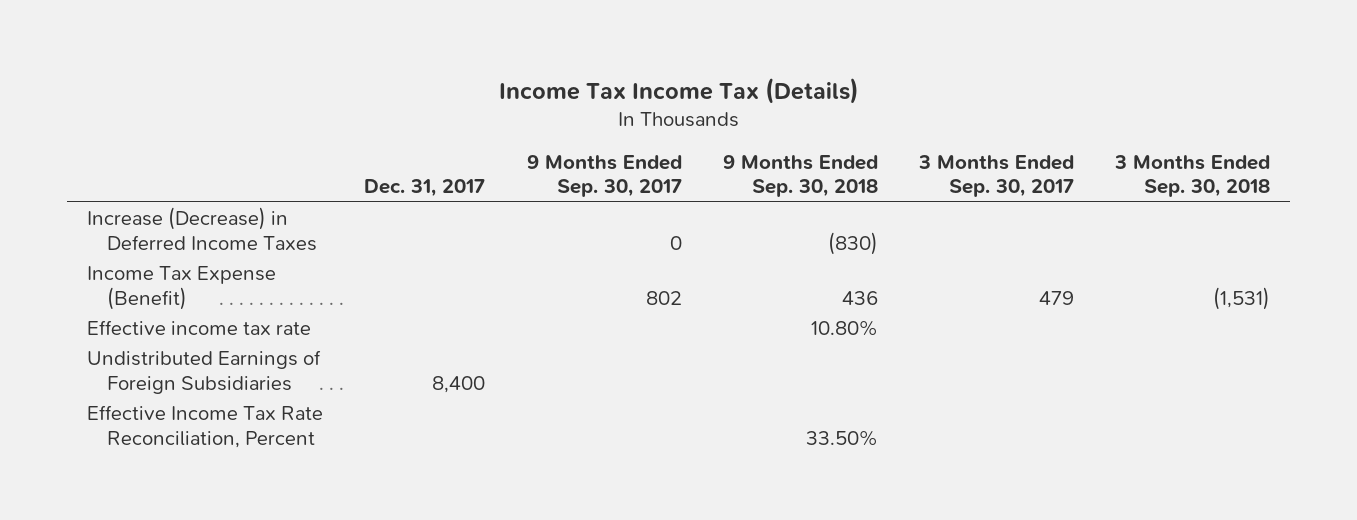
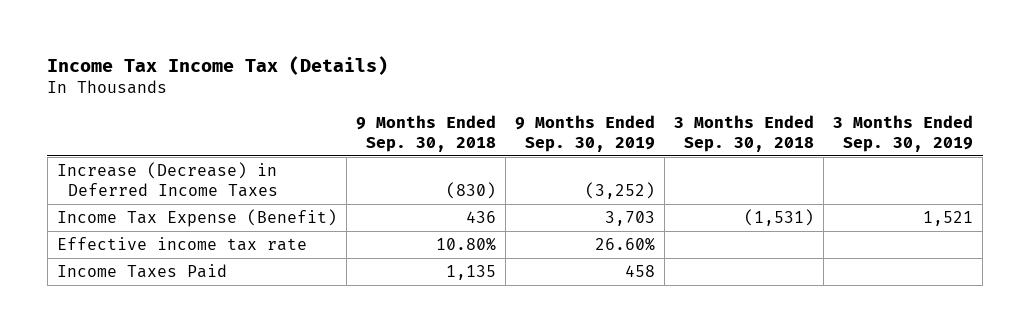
[364,179,486,198] Dec. 31, 2017 -> none
[526,155,682,198] 9 Months Ended Sep. 30, 2017 -> none
[917,155,1074,198] 3 Months Ended Sep. 30, 2017 -> none
none -> [514,114,655,152] 9 Months Ended Sep. 30, 2019
none -> [833,114,974,152] 3 Months Ended Sep. 30, 2019
[87,350,322,394] Undistributed Earnings of Foreign Subsidiaries -> none
[87,405,324,448] Effective Income Tax Rate Reconciliation, Percent -> none
none -> [56,263,227,278] Income Taxes Paid

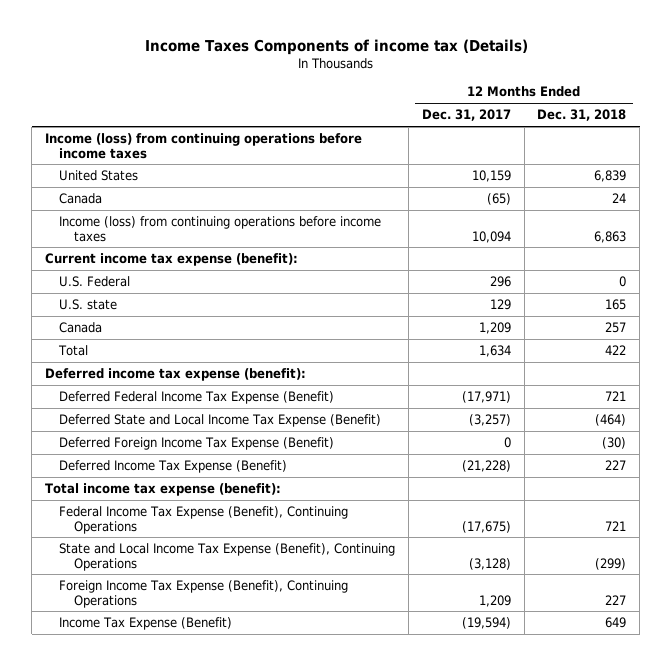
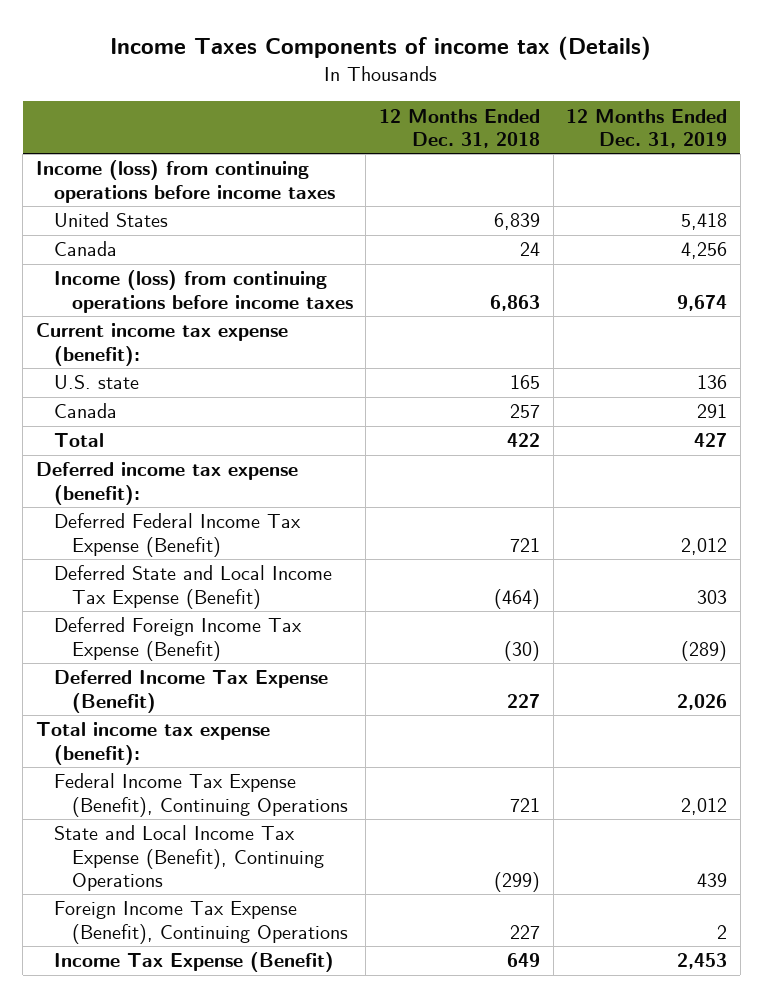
[421,109,511,122] Dec. 31, 2017 -> none
none -> [566,108,728,148] 12 Months Ended Dec. 31, 2019
[59,275,131,287] U.S. Federal -> none

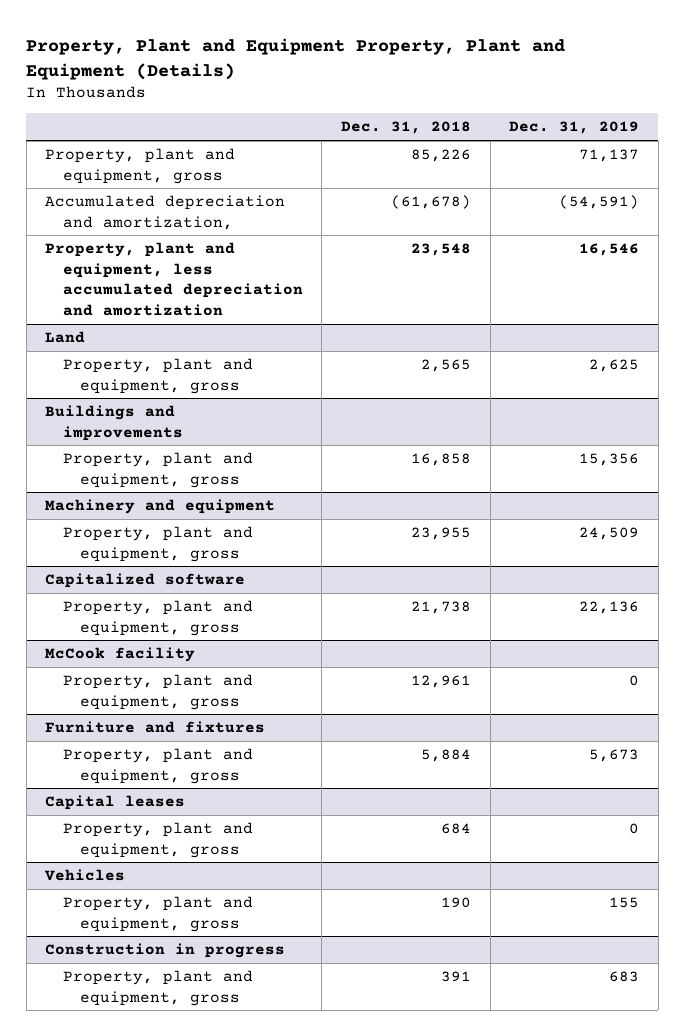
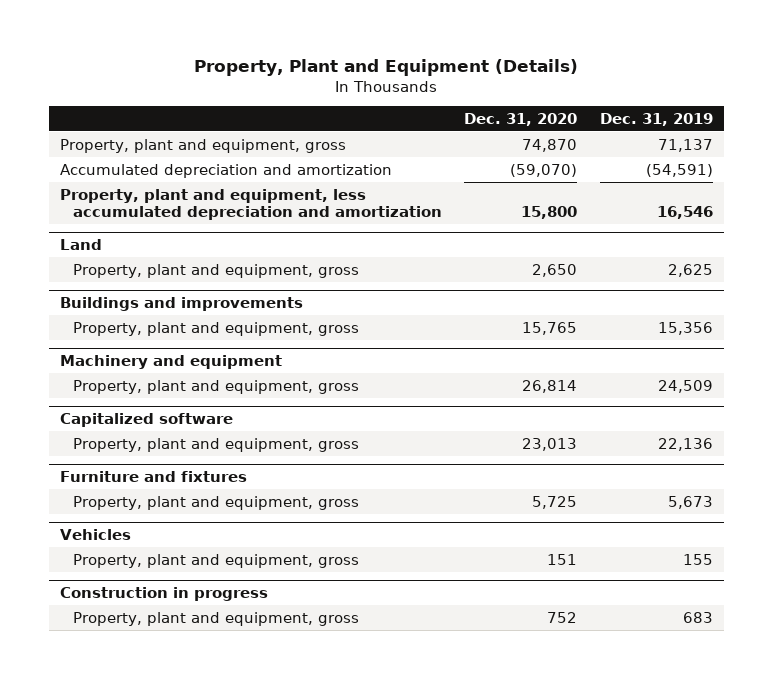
[26,38,566,80] Property, Plant and Equipment Property, Plant and Equipment (Details) -> [194,58,579,76] Property, Plant and Equipment (Details)
[340,121,471,135] Dec. 31, 2018 -> none
none -> [464,112,578,126] Dec. 31, 2020
[45,195,286,230] Accumulated depreciation and amortization, -> [60,163,393,178] Accumulated depreciation and amortization
[45,647,196,663] McCook facility -> none
[62,674,253,710] Property, plant and equipment, gross -> none
[45,795,186,811] Capital leases -> none
[62,822,253,858] Property, plant and equipment, gross -> none

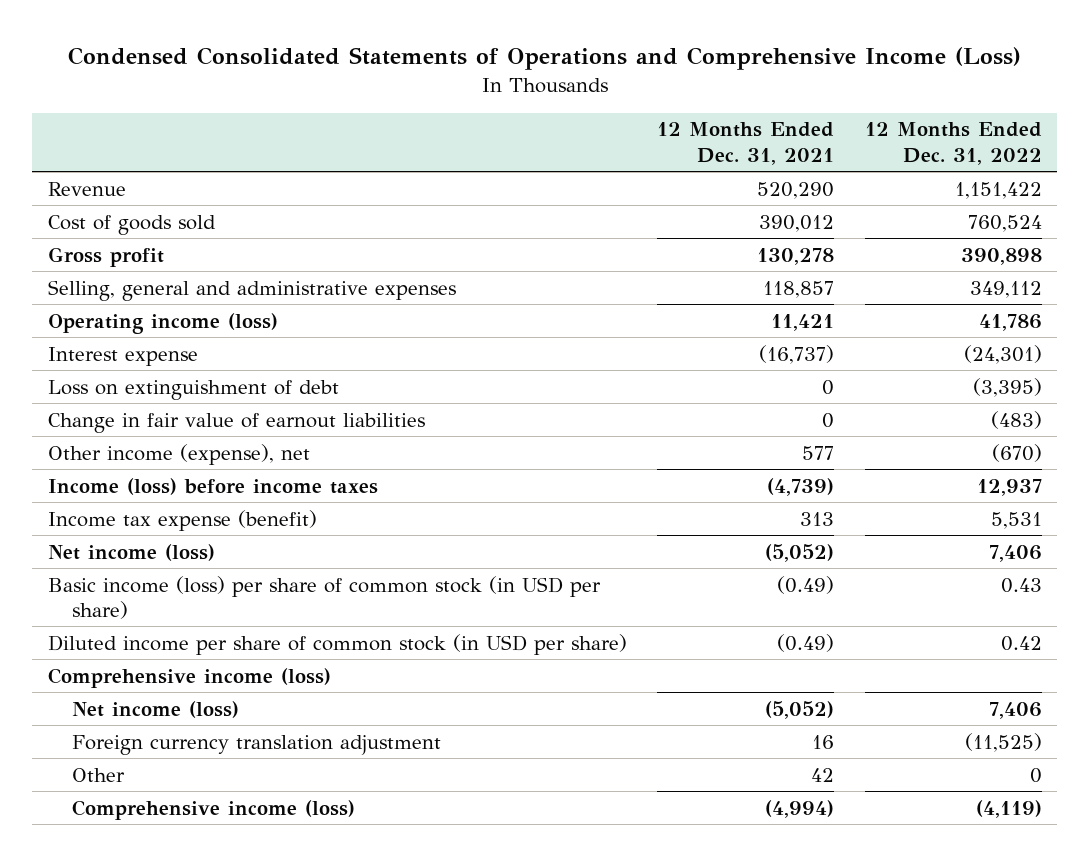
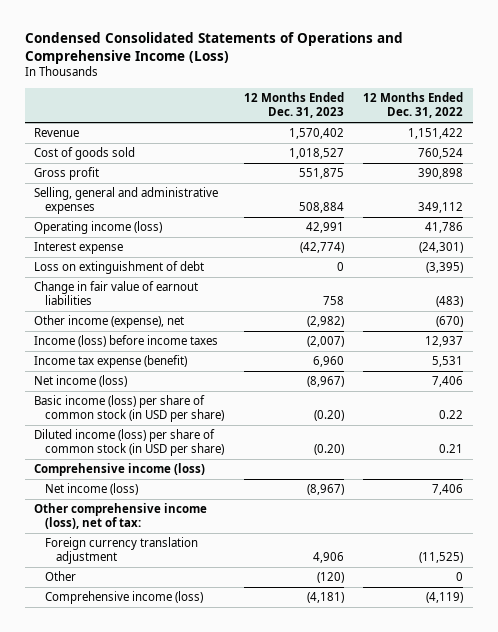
[657,122,835,165] 12 Months Ended Dec. 31, 2021 -> none
none -> [243,92,344,119] 12 Months Ended Dec. 31, 2023
[1000,577,1042,593] 0.43 -> [439,410,464,420] 0.22
[47,633,627,655] Diluted income per share of common stock (in USD per share) -> [34,429,225,457] Diluted income (loss) per share of common stock (in USD per share)
[1000,635,1042,651] 0.42 -> [439,444,464,454] 0.21
none -> [34,503,208,530] Other comprehensive income (loss), net of tax:

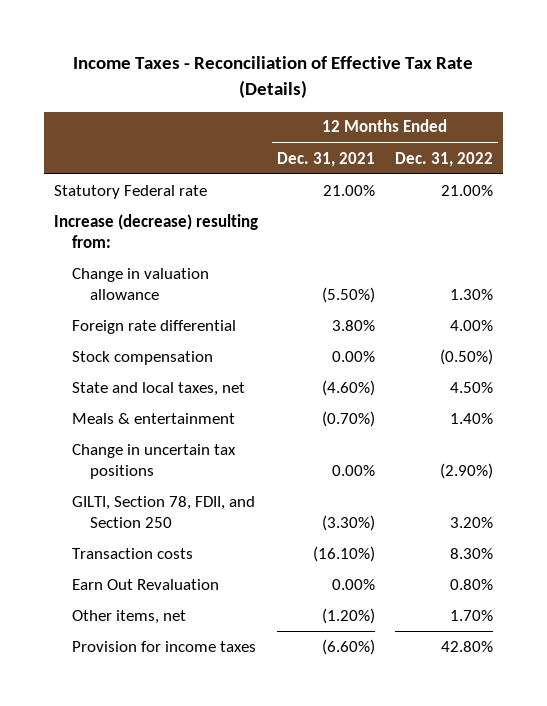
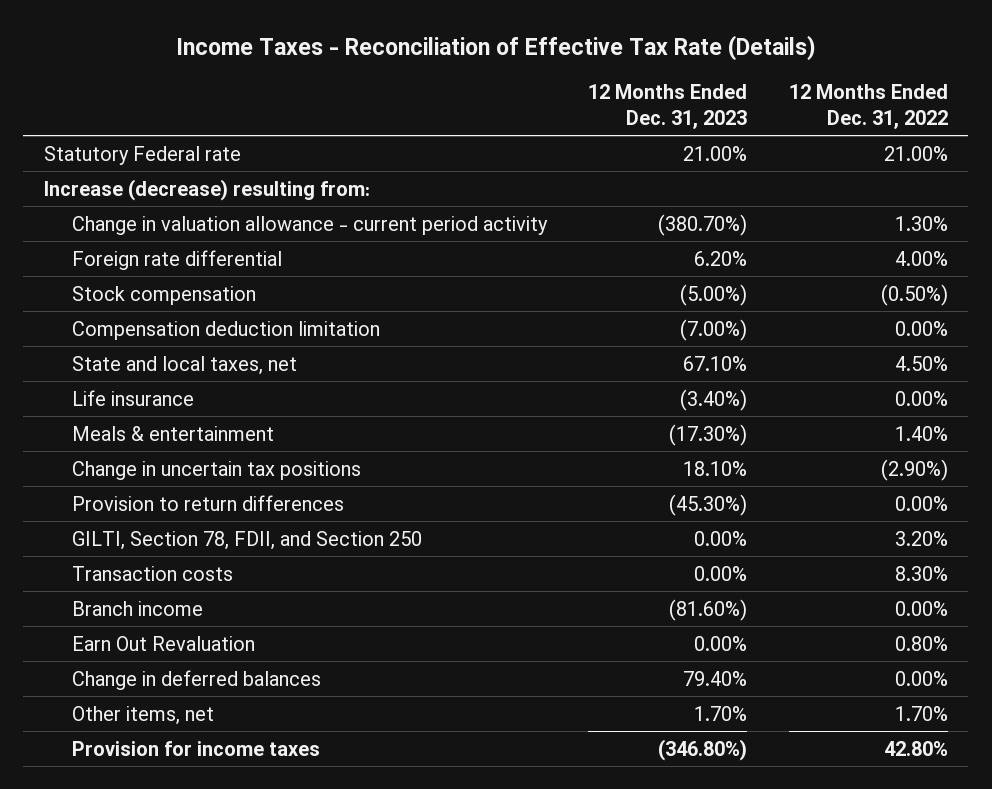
[277,151,376,167] Dec. 31, 2021 -> none
none -> [588,84,748,129] 12 Months Ended Dec. 31, 2023
[71,267,209,301] Change in valuation allowance -> [72,215,549,235] Change in valuation allowance - current period activity
none -> [72,320,381,340] Compensation deduction limitation
none -> [72,389,195,406] Life insurance
none -> [72,494,345,511] Provision to return differences
none -> [72,600,204,616] Branch income
none -> [72,669,322,690] Change in deferred balances

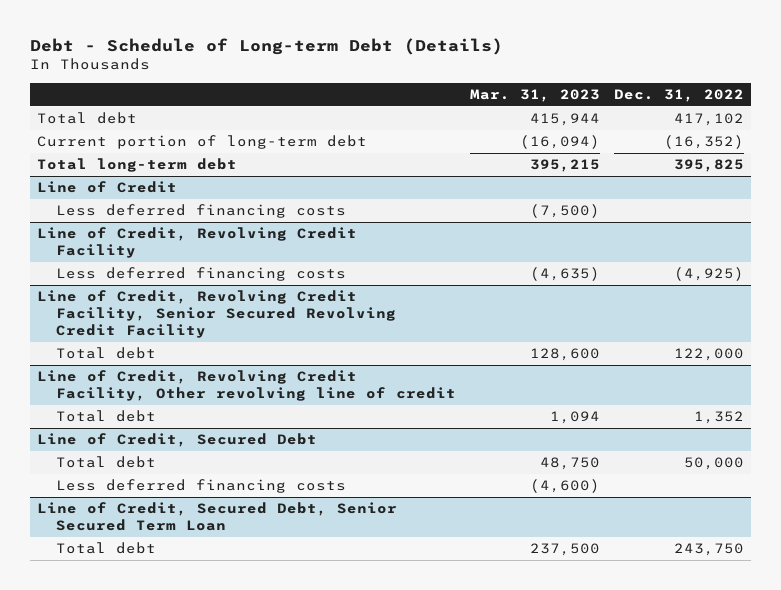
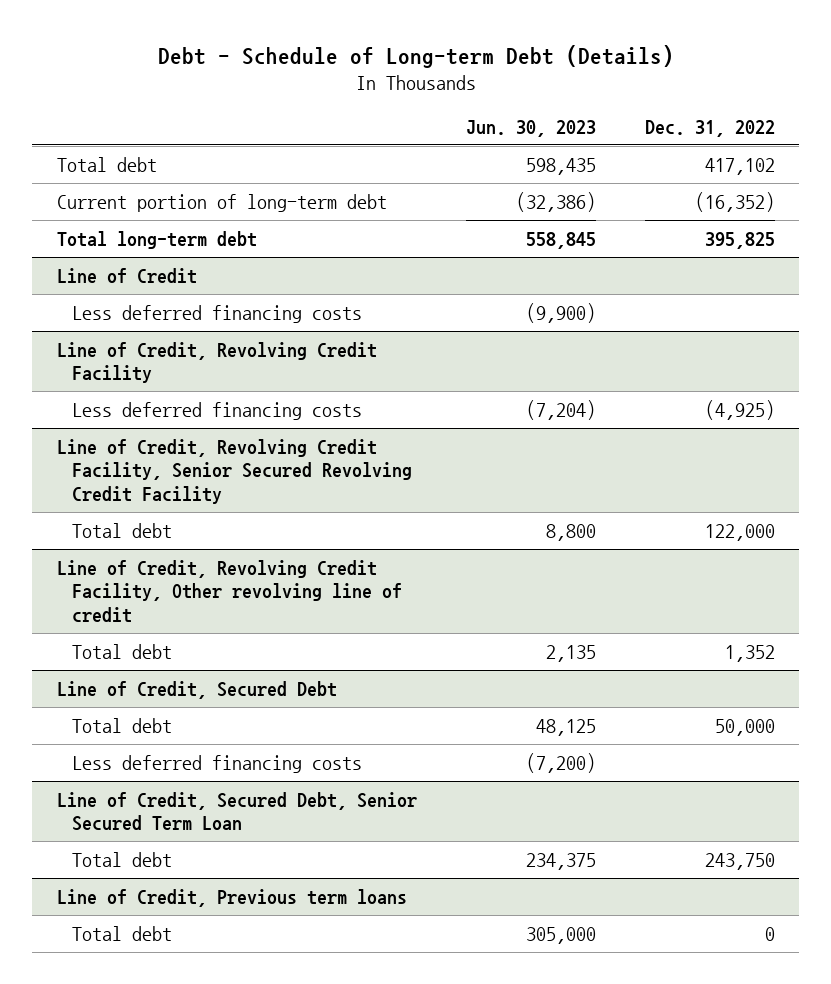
[470,88,601,102] Mar. 31, 2023 -> none
none -> [465,119,596,137] Jun. 30, 2023
none -> [56,888,407,907] Line of Credit, Previous term loans
none -> [72,925,173,941] Total debt

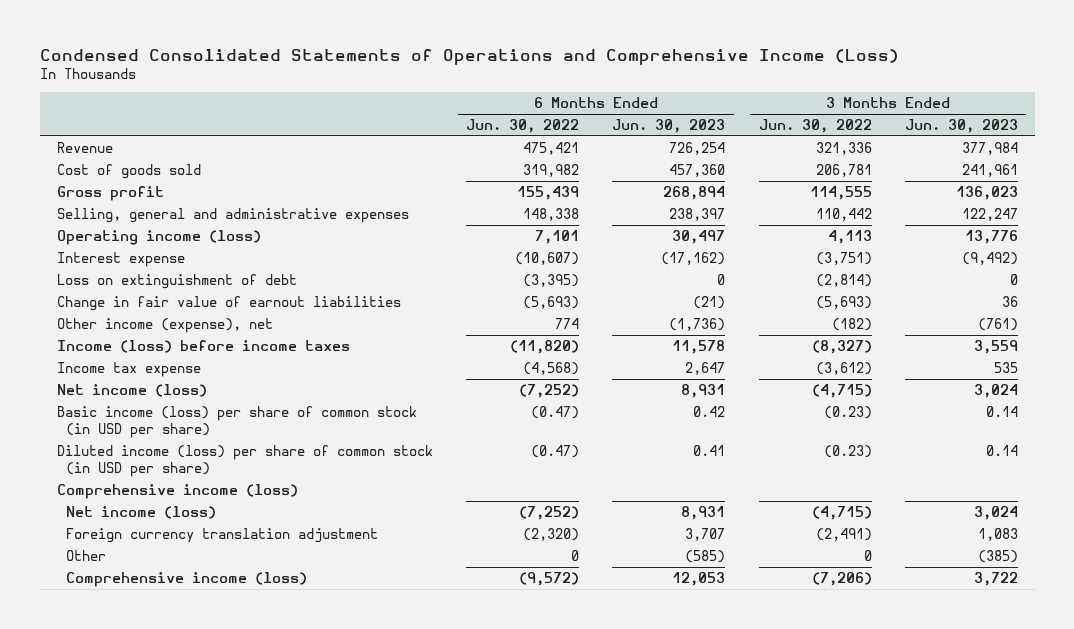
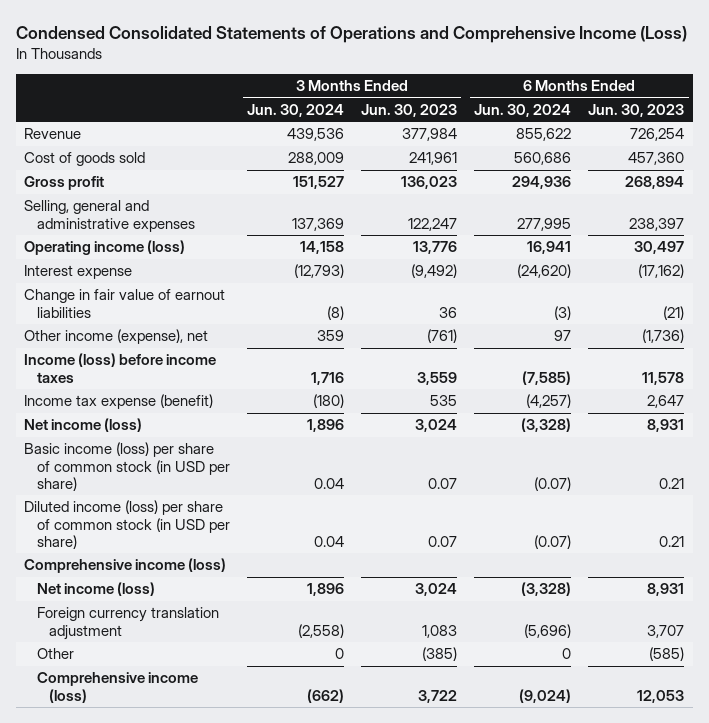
[465,119,579,134] Jun. 30, 2022 -> none
[758,119,872,134] Jun. 30, 2022 -> none
none -> [247,103,345,117] Jun. 30, 2024
none -> [474,103,572,117] Jun. 30, 2024
[56,274,297,290] Loss on extinguishment of debt -> none
[56,362,201,378] Income tax expense -> [24,394,214,410] Income tax expense (benefit)
[693,406,726,418] 0.42 -> [659,477,685,489] 0.21
[985,406,1018,418] 0.14 -> [428,477,458,489] 0.07
[693,445,726,457] 0.41 -> [659,535,685,547] 0.21
[985,445,1018,457] 0.14 -> [428,535,458,547] 0.07

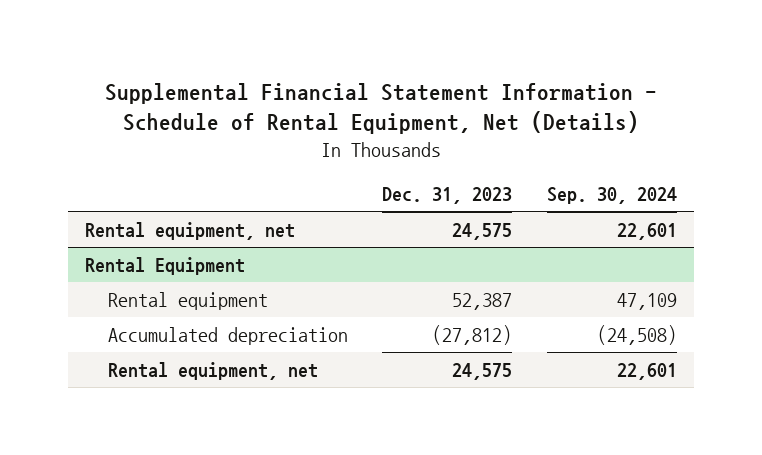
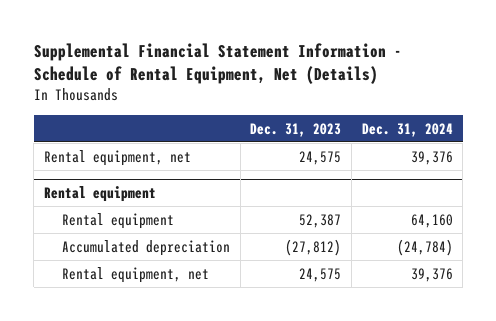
[546,186,677,204] Sep. 30, 2024 -> none
none -> [361,122,453,137] Dec. 31, 2024
[85,256,246,275] Rental Equipment -> [43,185,156,202] Rental equipment

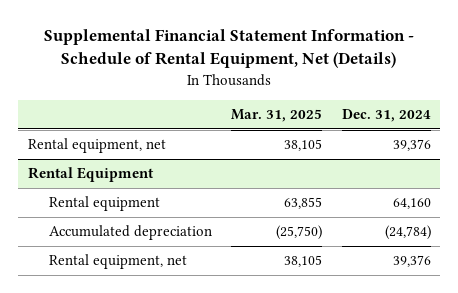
[250,122,342,137] Dec. 31, 2023 -> none
none -> [231,109,323,123] Mar. 31, 2025
[43,185,156,202] Rental equipment -> [27,167,154,183] Rental Equipment

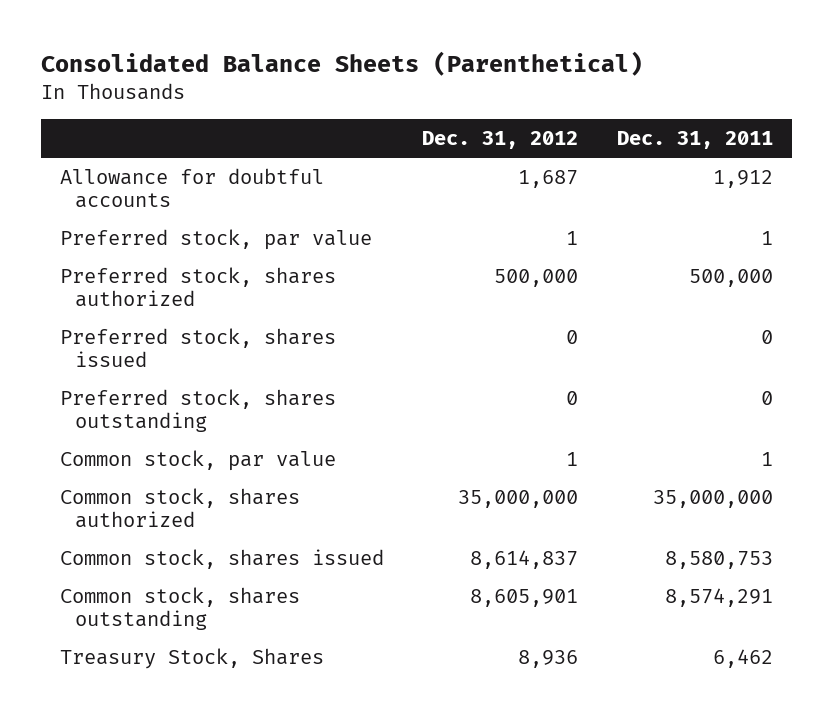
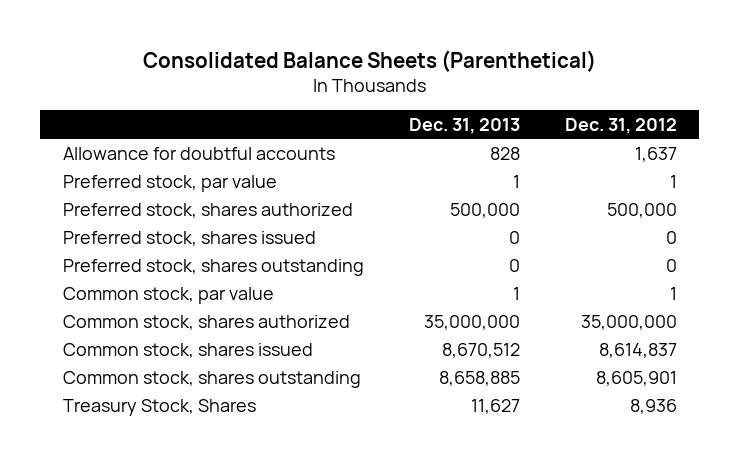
[616,130,773,149] Dec. 31, 2011 -> none
none -> [408,117,520,134] Dec. 31, 2013
[518,170,579,189] 1,687 -> [634,146,677,162] 1,637

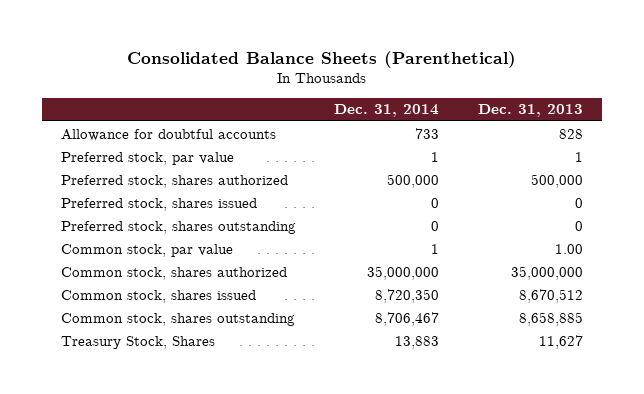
[564,117,677,134] Dec. 31, 2012 -> none
none -> [334,104,440,118] Dec. 31, 2014
[512,286,520,300] 1 -> [554,243,583,254] 1.00

